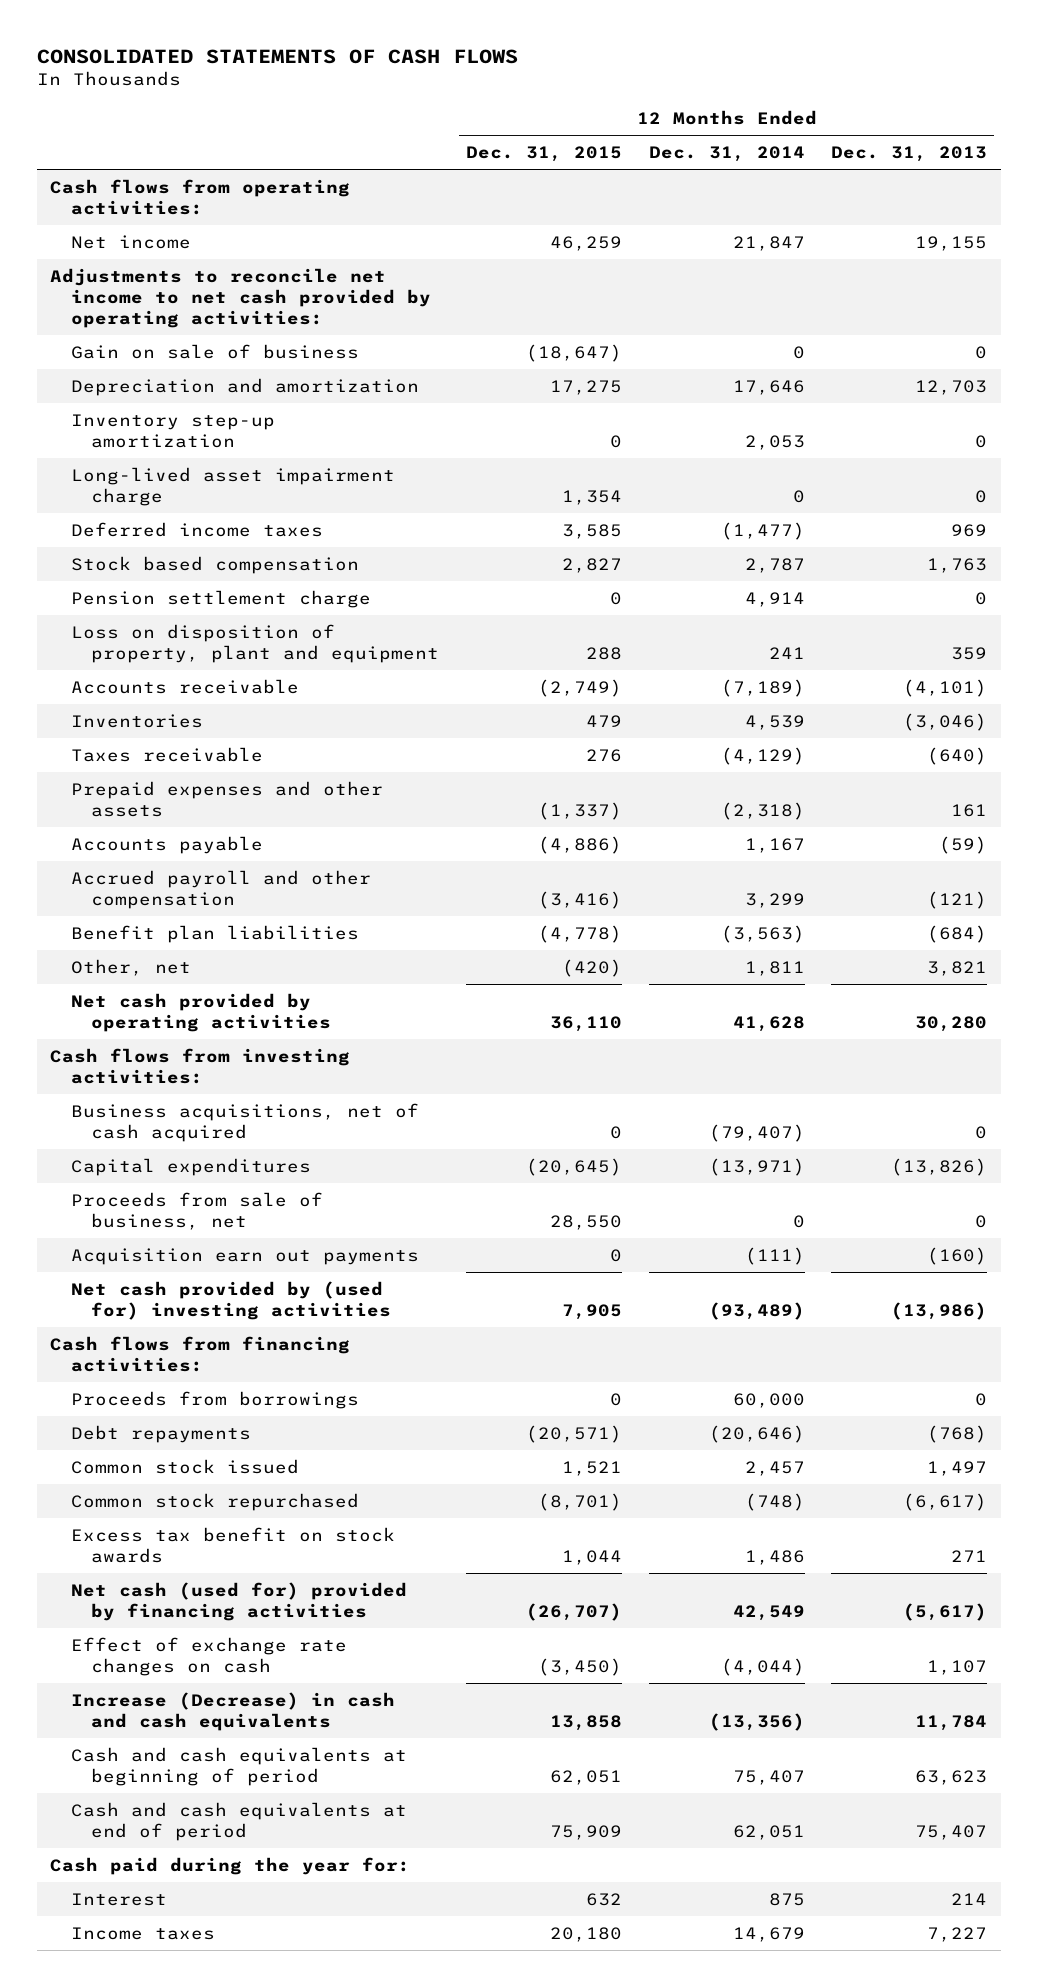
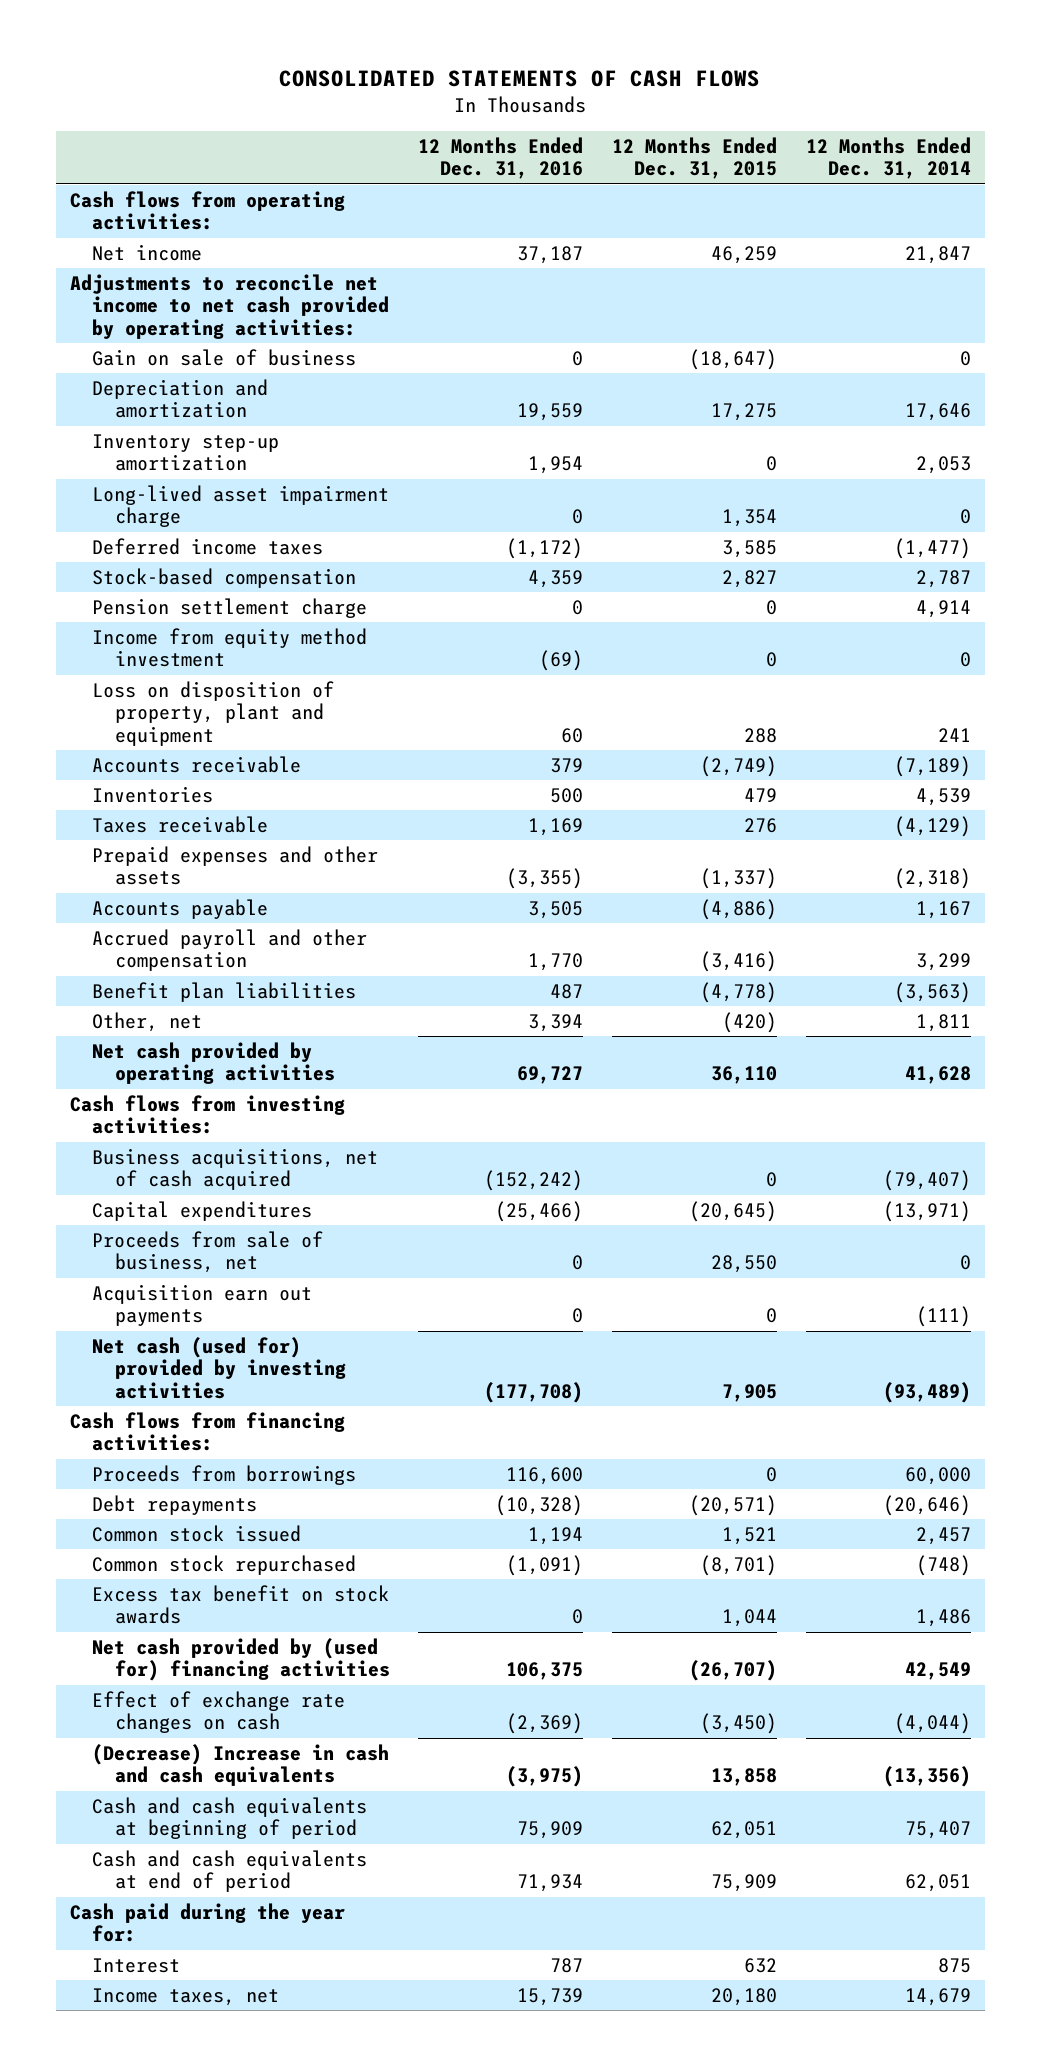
[831,146,988,163] Dec. 31, 2013 -> none
none -> [418,136,584,180] 12 Months Ended Dec. 31, 2016
[70,555,359,574] Stock based compensation -> [92,567,357,588] Stock-based compensation
none -> [92,627,368,668] Income from equity method investment
[70,1280,392,1320] Net cash provided by (used for) investing activities -> [92,1336,346,1399] Net cash (used for) provided by investing activities
[70,1581,407,1621] Net cash (used for) provided by financing activities -> [92,1637,390,1682] Net cash provided by (used for) financing activities
[70,1691,395,1731] Increase (Decrease) in cash and cash equivalents -> [92,1743,390,1787] (Decrease) Increase in cash and cash equivalents
[70,1926,215,1940] Income taxes -> [92,1987,280,2006] Income taxes, net

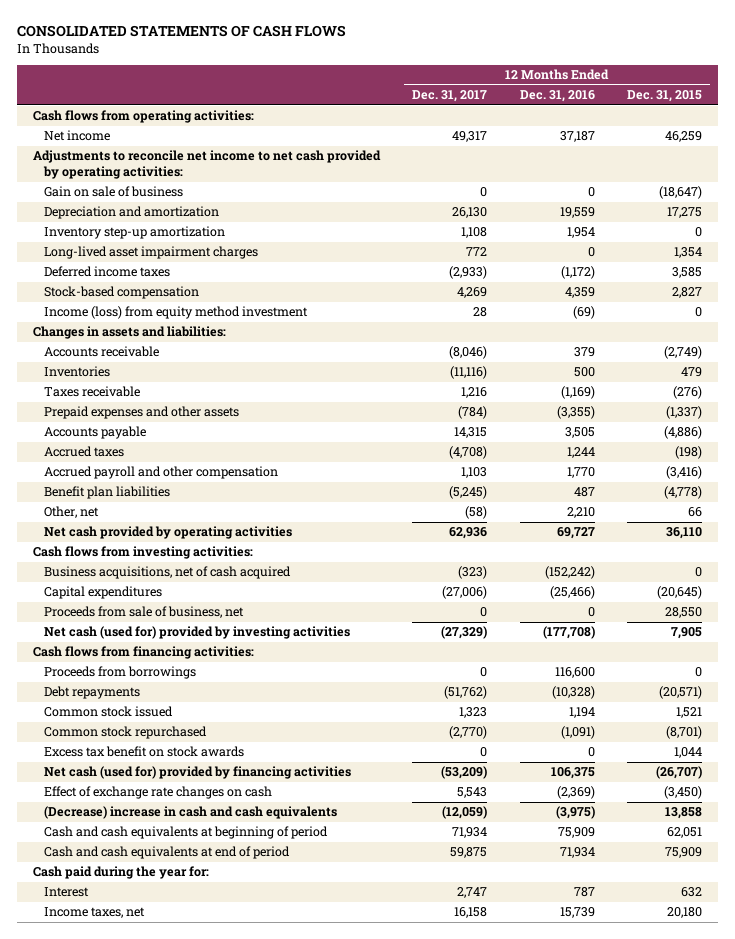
[805,136,971,180] 12 Months Ended Dec. 31, 2014 -> none
none -> [412,90,488,103] Dec. 31, 2017
[92,484,390,528] Long-lived asset impairment charge -> [43,246,258,260] Long-lived asset impairment charges
[92,597,368,618] Pension settlement charge -> none
[92,680,335,746] Loss on disposition of property, plant and equipment -> none
[92,627,368,668] Income from equity method investment -> [43,306,308,320] Income (loss) from equity method investment
none -> [33,326,227,340] Changes in assets and liabilities:
[528,817,584,836] 1,169 -> [560,386,595,400] (1,169)
[743,817,777,833] 276 -> [672,386,702,400] (276)
none -> [43,446,124,458] Accrued taxes
[528,1013,584,1032] 3,394 -> [566,507,595,519] 2,210
[721,1011,777,1033] (420) -> [687,507,702,518] 66
[92,1283,313,1327] Acquisition earn out payments -> none
[92,1637,390,1682] Net cash provided by (used for) financing activities -> [43,766,351,780] Net cash (used for) provided by financing activities
[92,1743,390,1787] (Decrease) Increase in cash and cash equivalents -> [43,806,337,820] (Decrease) increase in cash and cash equivalents

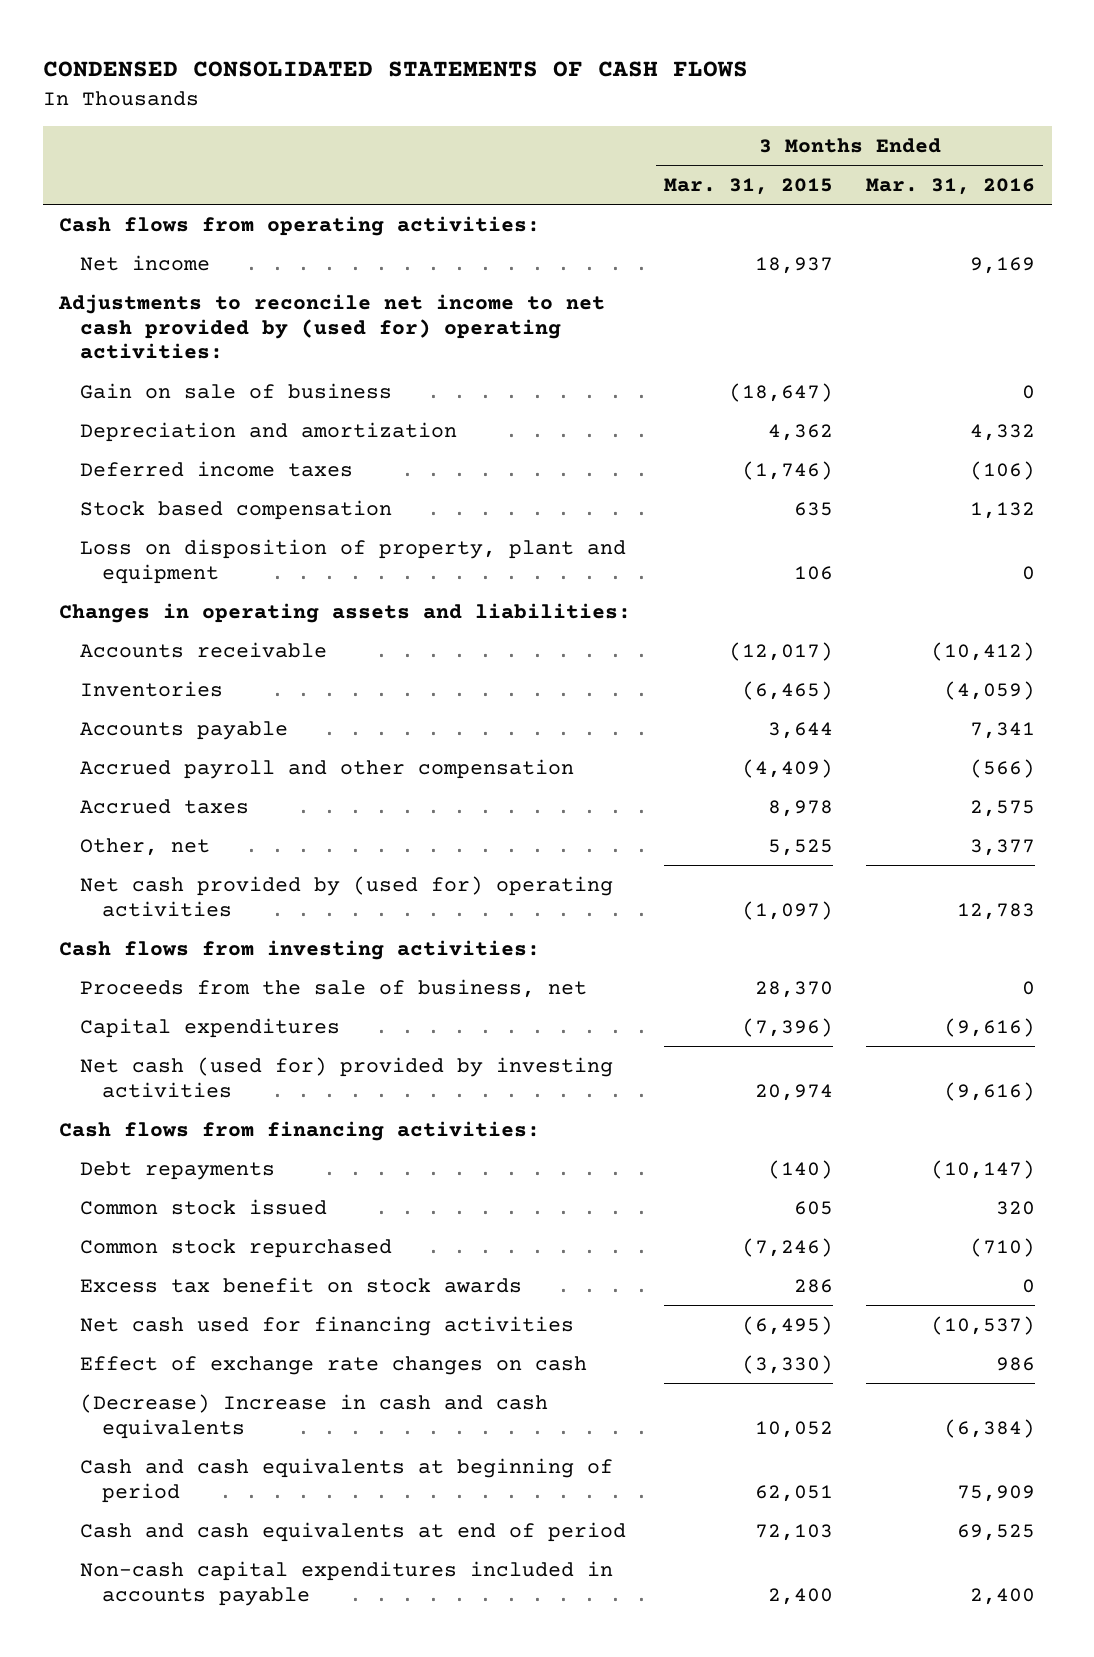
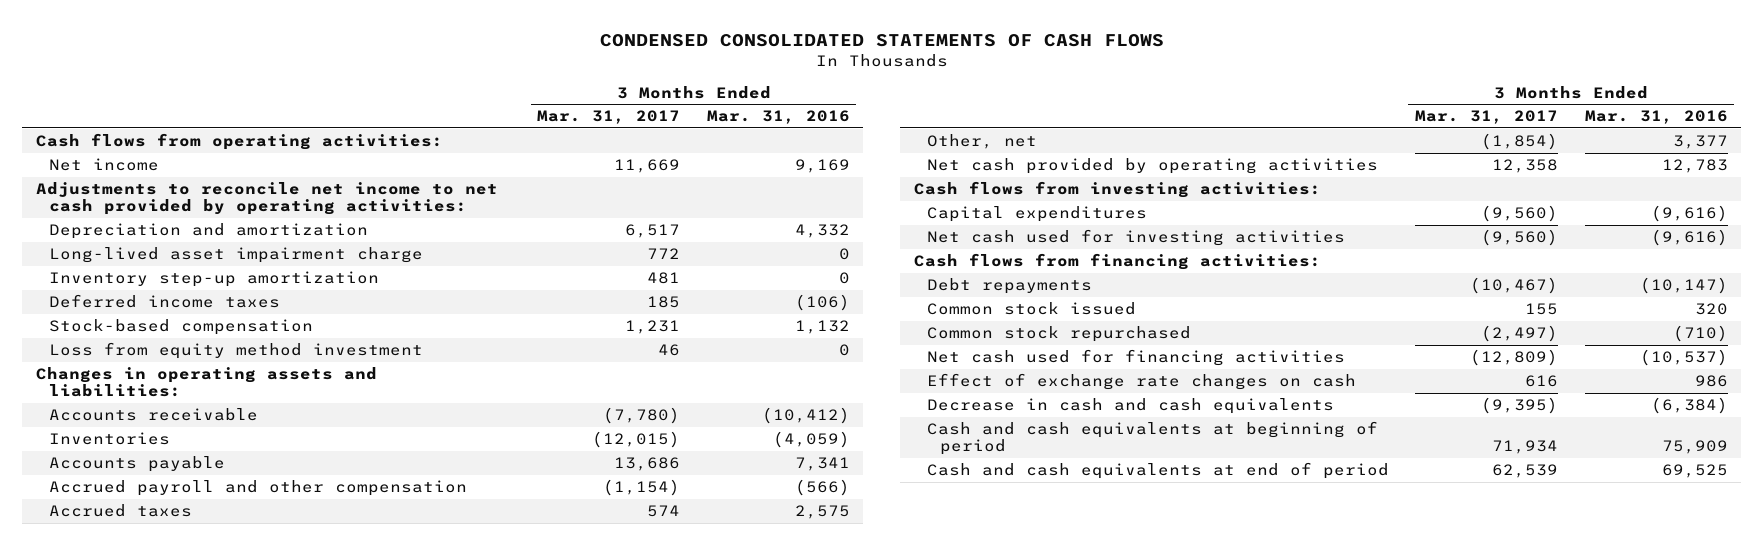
[664,177,834,195] Mar. 31, 2015 -> none
none -> [537,110,681,125] Mar. 31, 2017
[80,382,393,399] Gain on sale of business -> none
[58,293,606,360] Adjustments to reconcile net income to net cash provided by (used for) operating activities: -> [35,181,498,216] Adjustments to reconcile net income to net cash provided by operating activities:
none -> [48,246,423,263] Long-lived asset impairment charge
none -> [48,270,379,287] Inventory step-up amortization
[80,538,627,584] Loss on disposition of property, plant and equipment -> none
[80,499,393,520] Stock based compensation -> [48,318,313,335] Stock-based compensation
none -> [48,341,423,359] Loss from equity method investment
[80,875,614,917] Net cash provided by (used for) operating activities -> [926,157,1378,174] Net cash provided by operating activities
[80,978,588,998] Proceeds from the sale of business, net -> none
[80,1056,614,1098] Net cash (used for) provided by investing activities -> [926,228,1345,246] Net cash used for investing activities
[80,1276,523,1293] Excess tax benefit on stock awards -> none
[80,1393,549,1439] (Decrease) Increase in cash and cash equivalents -> [926,397,1334,414] Decrease in cash and cash equivalents
[80,1560,614,1606] Non-cash capital expenditures included in accounts payable -> none

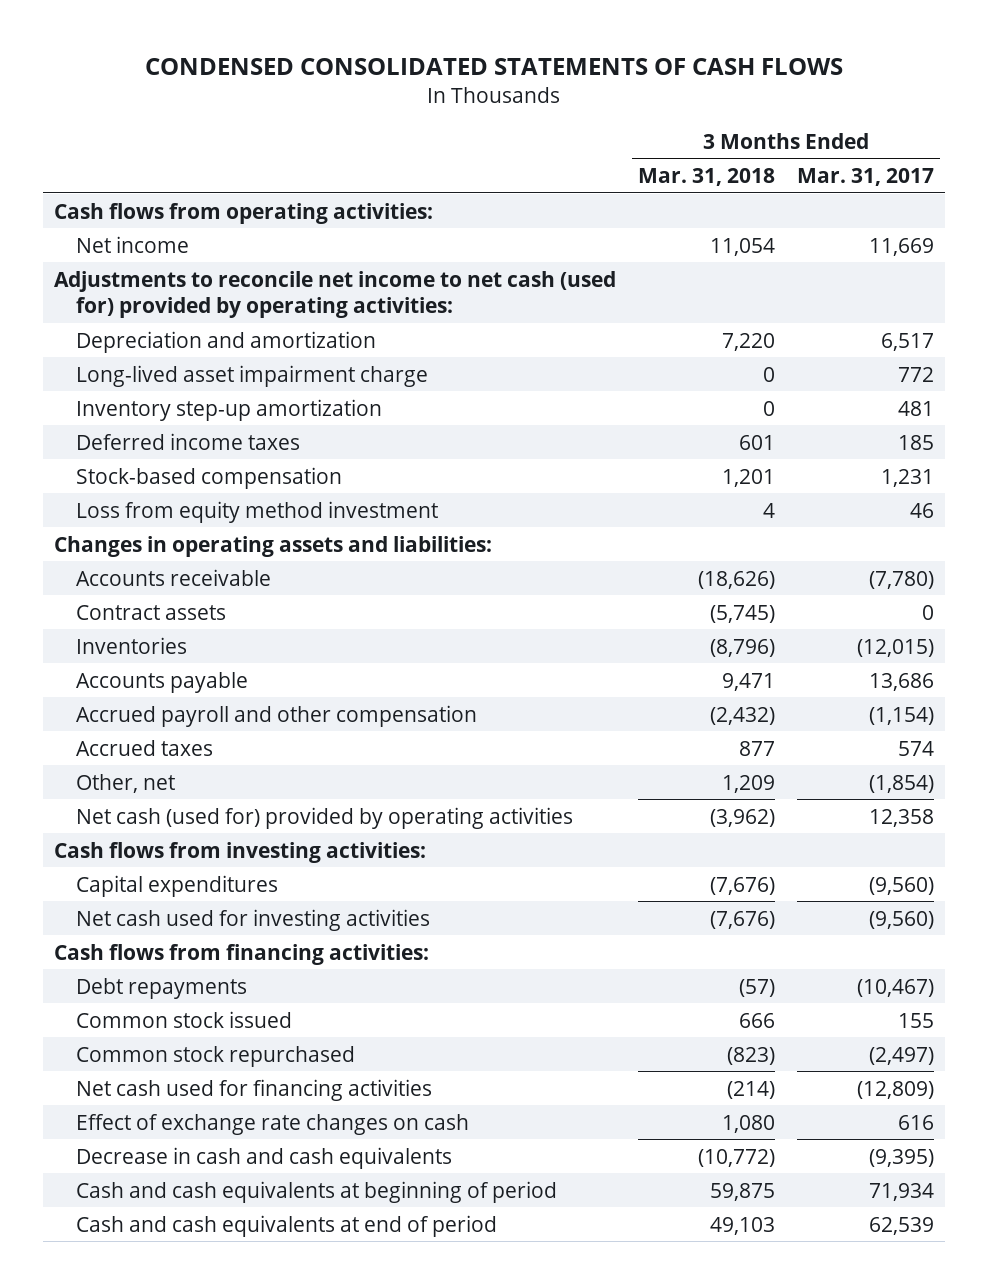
[706,110,850,125] Mar. 31, 2016 -> none
none -> [637,167,775,186] Mar. 31, 2018
[35,181,498,216] Adjustments to reconcile net income to net cash provided by operating activities: -> [53,270,616,318] Adjustments to reconcile net income to net cash (used for) provided by operating activities:
none -> [75,604,226,620] Contract assets
[926,157,1378,174] Net cash provided by operating activities -> [75,806,573,829] Net cash (used for) provided by operating activities

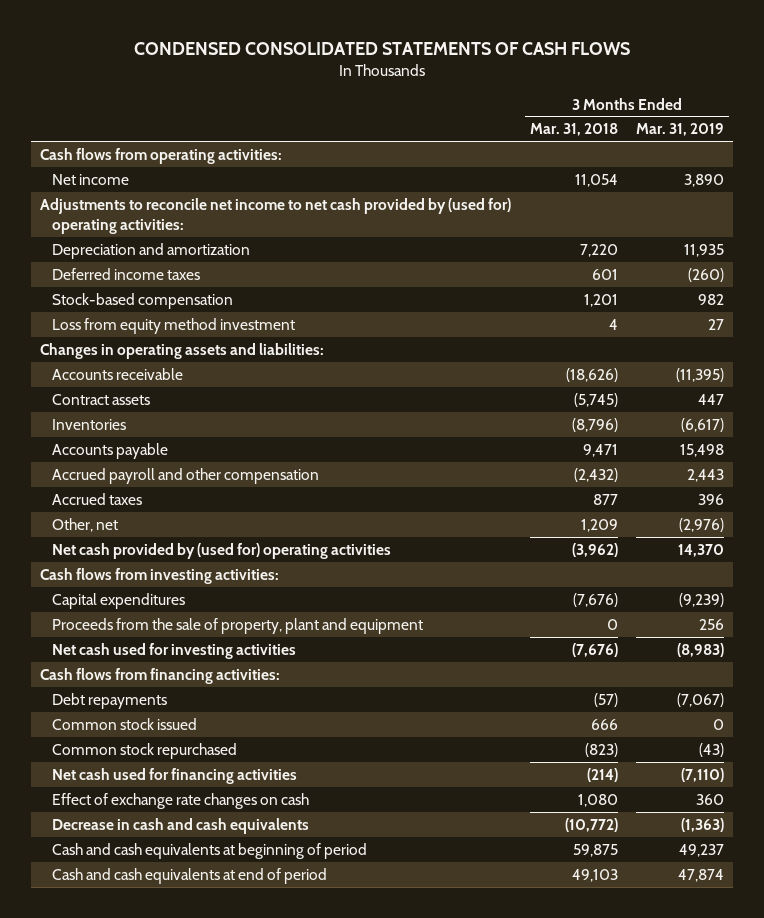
[797,167,935,186] Mar. 31, 2017 -> none
none -> [636,123,725,137] Mar. 31, 2019
[53,270,616,318] Adjustments to reconcile net income to net cash (used for) provided by operating activities: -> [40,197,512,234] Adjustments to reconcile net income to net cash provided by (used for) operating activities:
[75,364,428,387] Long-lived asset impairment charge -> none
[75,398,382,421] Inventory step-up amortization -> none
[75,806,573,829] Net cash (used for) provided by operating activities -> [51,542,391,559] Net cash provided by (used for) operating activities
none -> [51,617,423,634] Proceeds from the sale of property, plant and equipment

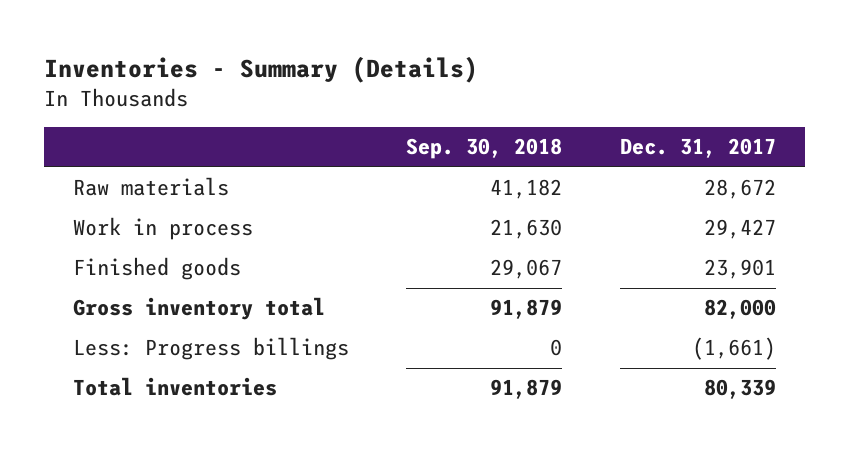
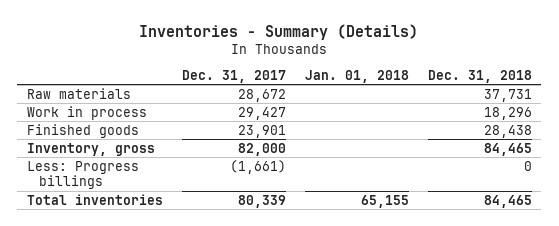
[406,138,563,160] Sep. 30, 2018 -> none
none -> [304,69,409,83] Jan. 01, 2018
none -> [427,69,532,83] Dec. 31, 2018
[72,297,325,321] Gross inventory total -> [26,142,155,156] Inventory, gross

